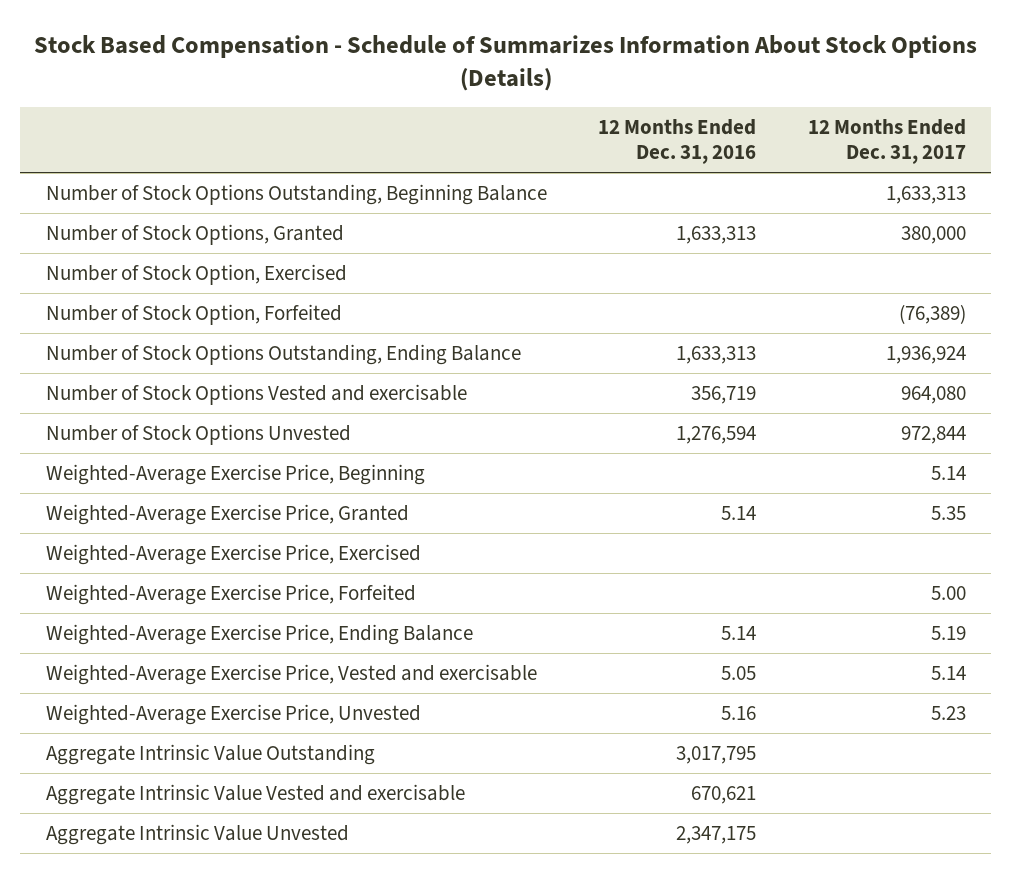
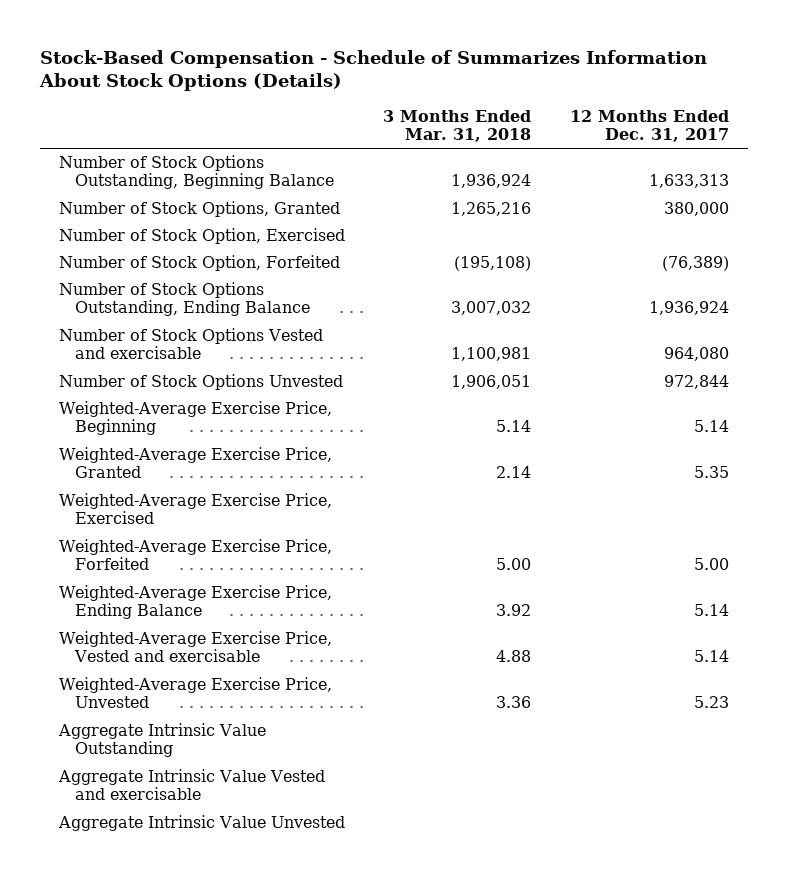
[33,35,977,91] Stock Based Compensation - Schedule of Summarizes Information About Stock Options (Details) -> [38,49,707,92] Stock-Based Compensation - Schedule of Summarizes Information About Stock Options (Details)
[598,118,757,165] 12 Months Ended Dec. 31, 2016 -> none
none -> [383,110,532,143] 3 Months Ended Mar. 31, 2018
[930,625,966,640] 5.19 -> [693,604,729,617] 5.14

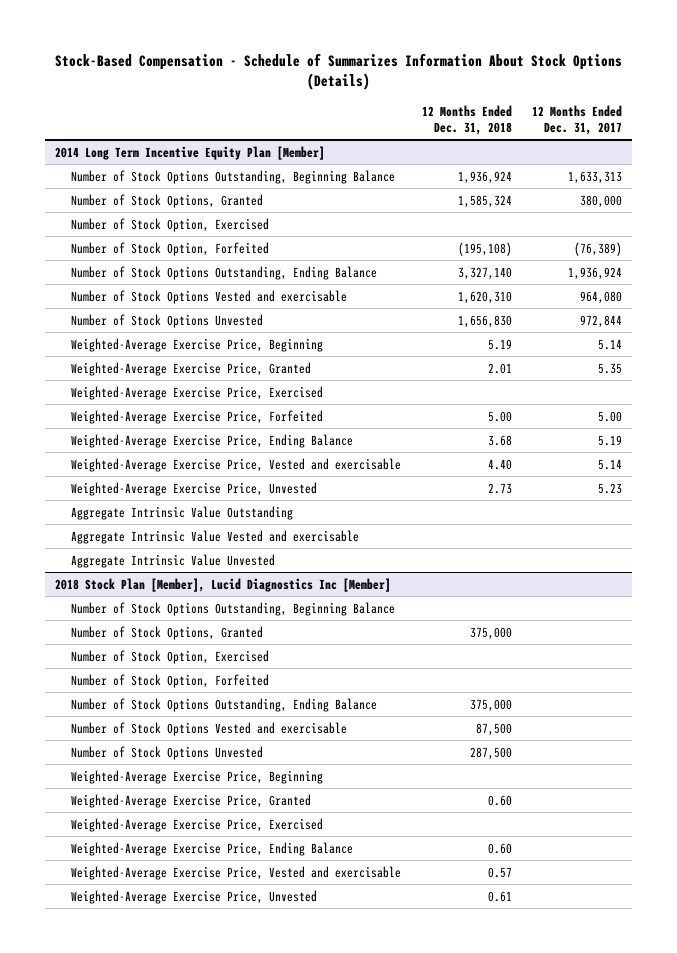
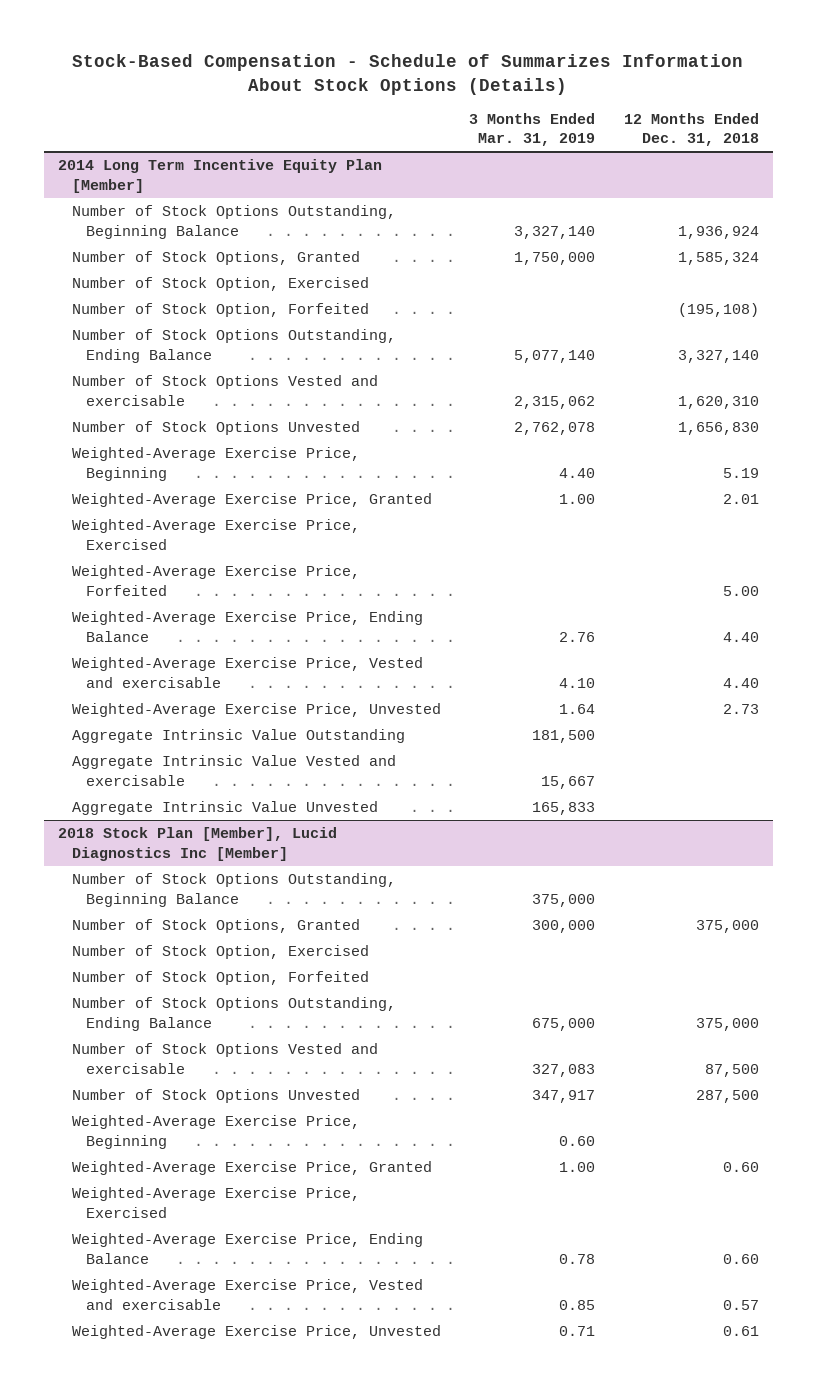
[532,104,623,135] 12 Months Ended Dec. 31, 2017 -> none
none -> [469,112,596,147] 3 Months Ended Mar. 31, 2019
[487,434,512,446] 3.68 -> [722,631,759,642] 4.40

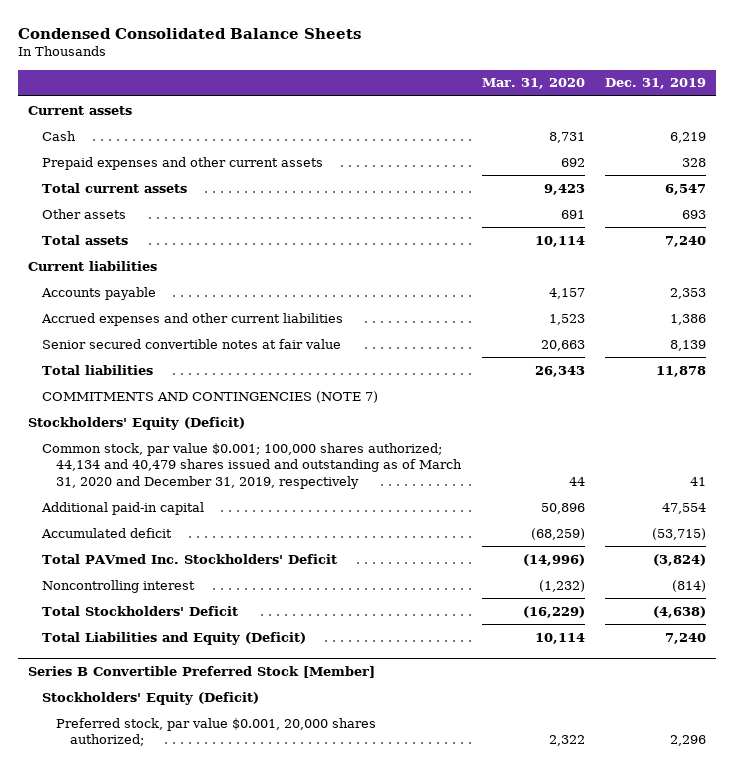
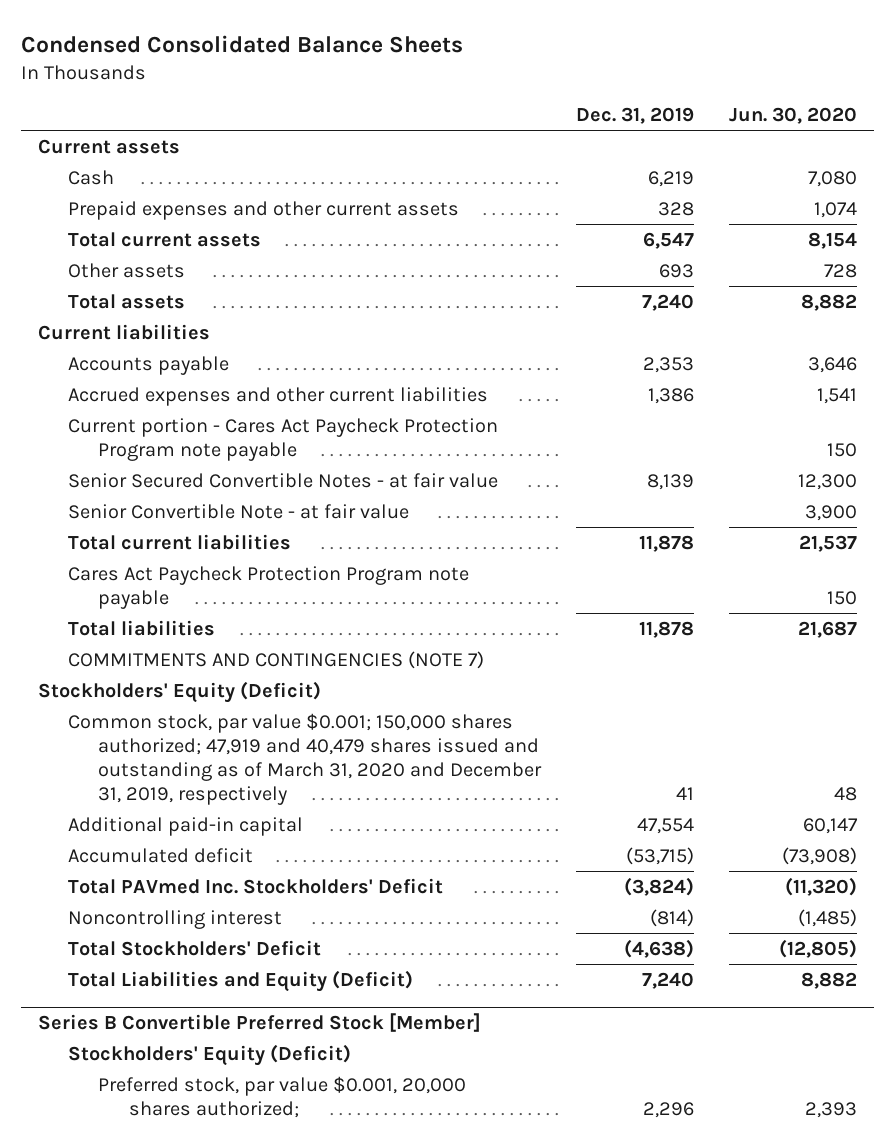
[481,78,585,90] Mar. 31, 2020 -> none
none -> [729,107,858,125] Jun. 30, 2020
none -> [68,417,499,461] Current portion - Cares Act Paycheck Protection Program note payable
[42,338,342,349] Senior secured convertible notes at fair value -> [68,472,499,488] Senior Secured Convertible Notes - at fair value
none -> [68,503,410,519] Senior Convertible Note - at fair value
none -> [68,533,292,550] Total current liabilities
none -> [68,565,470,609] Cares Act Paycheck Protection Program note payable
[42,442,463,489] Common stock, par value $0.001; 100,000 shares authorized; 44,134 and 40,479 shares issued and outstanding as of March 31, 2020 and December 31, 2019, respectively -> [68,712,543,806] Common stock, par value $0.001; 150,000 shares authorized; 47,919 and 40,479 shares issued and outstanding as of March 31, 2020 and December 31, 2019, respectively

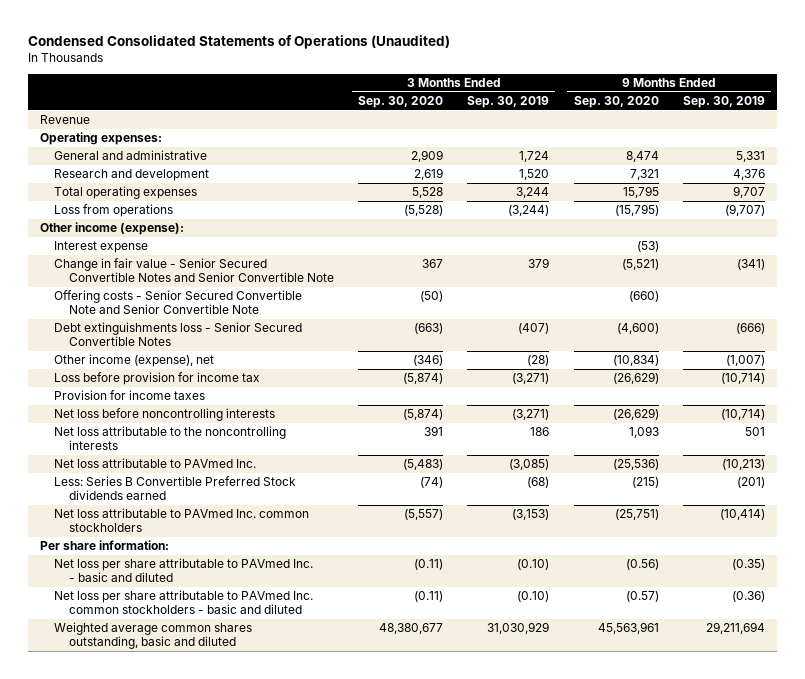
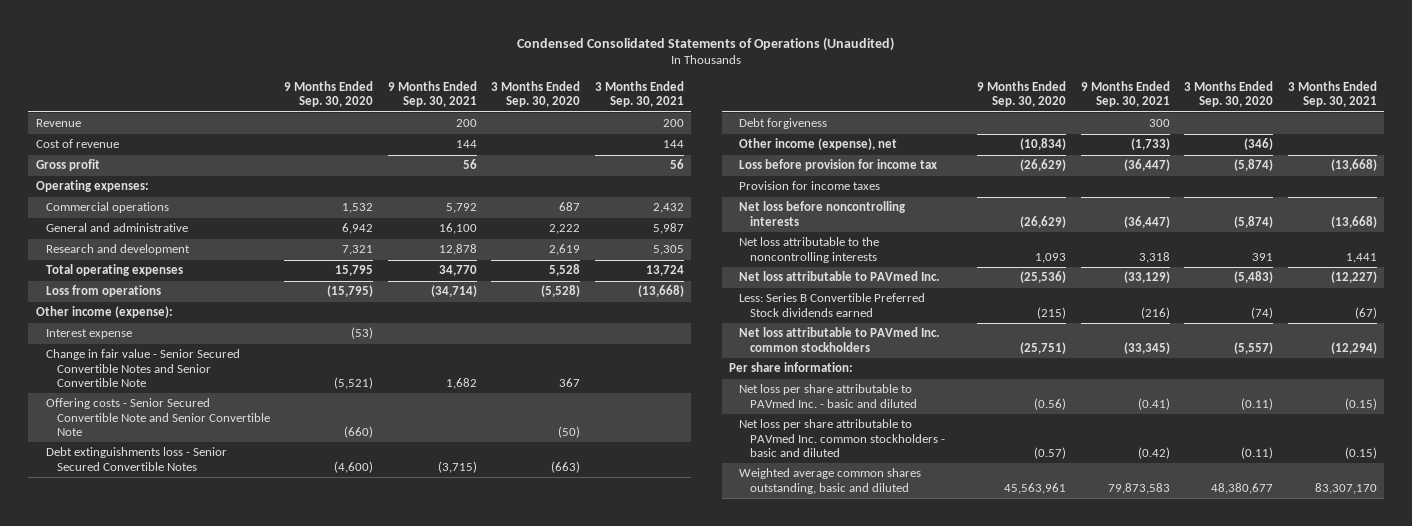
[467,96,550,109] Sep. 30, 2019 -> none
[682,96,765,109] Sep. 30, 2019 -> none
none -> [387,80,477,108] 9 Months Ended Sep. 30, 2021
none -> [594,80,684,108] 3 Months Ended Sep. 30, 2021
none -> [35,139,119,149] Cost of revenue
none -> [35,159,100,172] Gross profit
none -> [46,202,170,214] Commercial operations
[410,150,443,163] 2,909 -> [549,224,581,235] 2,222
[625,151,659,163] 8,474 -> [342,223,374,235] 6,942
none -> [739,118,828,130] Debt forgiveness

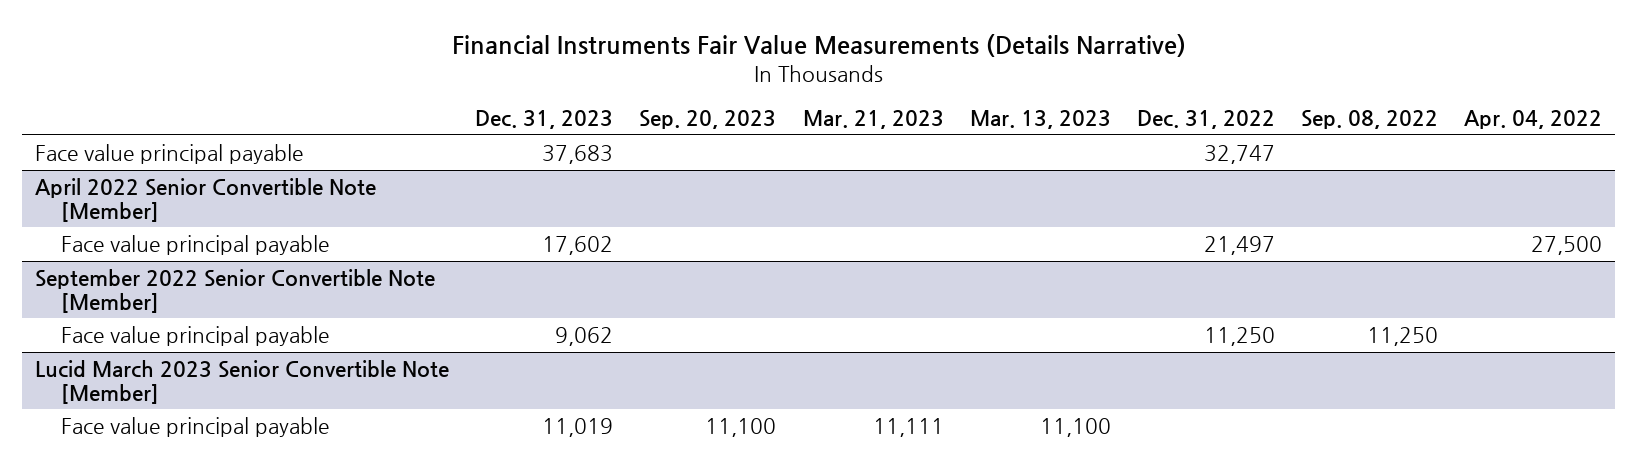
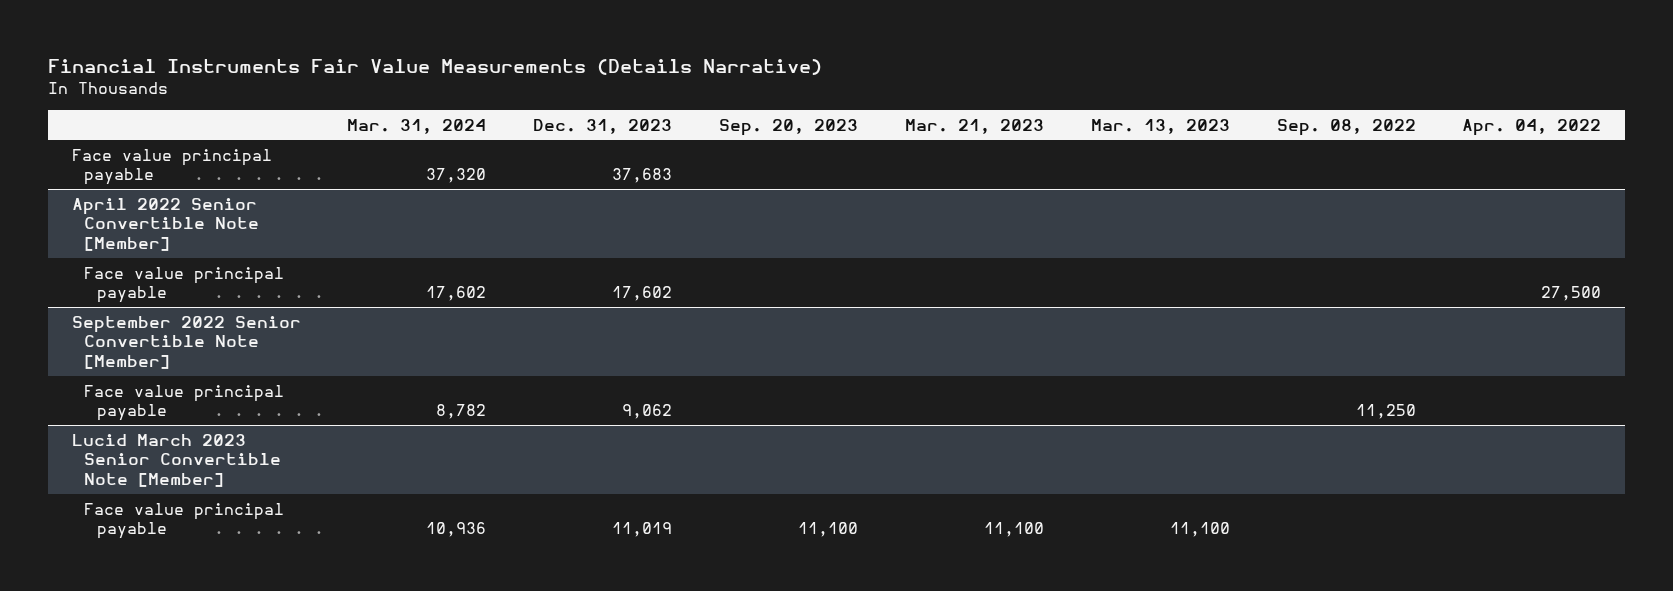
[1136,109,1275,129] Dec. 31, 2022 -> none
none -> [347,118,487,134] Mar. 31, 2024
[872,417,944,437] 11,111 -> [983,522,1044,538] 11,100

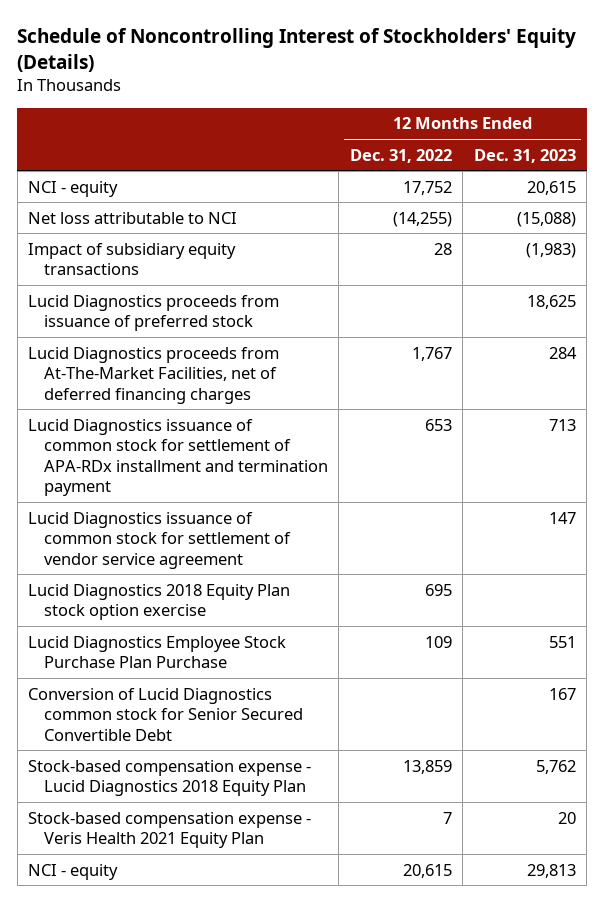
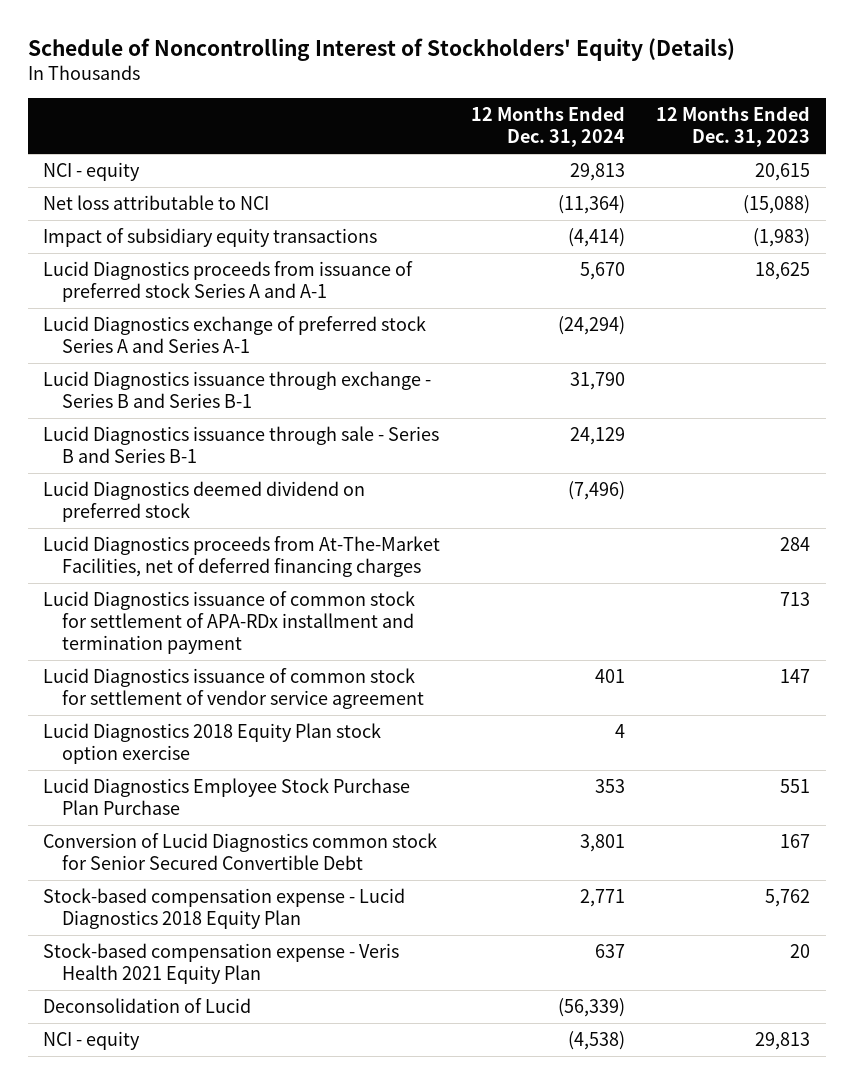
[349,148,452,163] Dec. 31, 2022 -> none
none -> [471,106,626,148] 12 Months Ended Dec. 31, 2024
[28,294,280,332] Lucid Diagnostics proceeds from issuance of preferred stock -> [43,260,414,303] Lucid Diagnostics proceeds from issuance of preferred stock Series A and A-1
none -> [43,315,427,354] Lucid Diagnostics exchange of preferred stock Series A and Series A-1
none -> [43,370,432,409] Lucid Diagnostics issuance through exchange - Series B and Series B-1
none -> [43,425,440,464] Lucid Diagnostics issuance through sale - Series B and Series B-1
none -> [43,480,366,523] Lucid Diagnostics deemed dividend on preferred stock
none -> [43,997,252,1013] Deconsolidation of Lucid

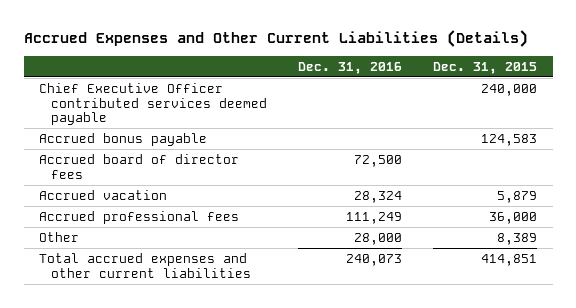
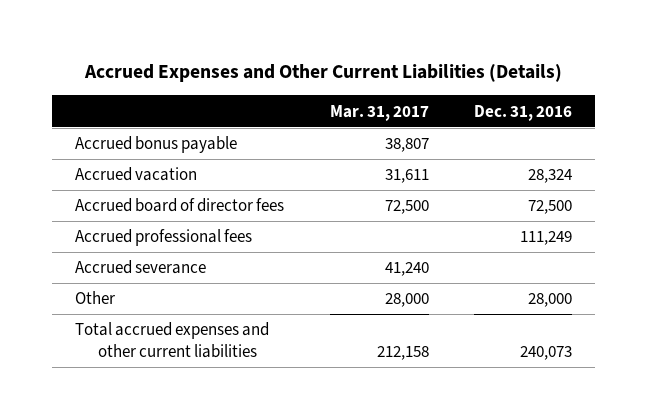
[433,61,538,74] Dec. 31, 2015 -> none
none -> [329,104,429,121] Mar. 31, 2017
[39,82,267,126] Chief Executive Officer contributed services deemed payable -> none
[39,153,240,179] Accrued board of director fees -> [75,198,285,213] Accrued board of director fees
none -> [75,260,207,275] Accrued severance

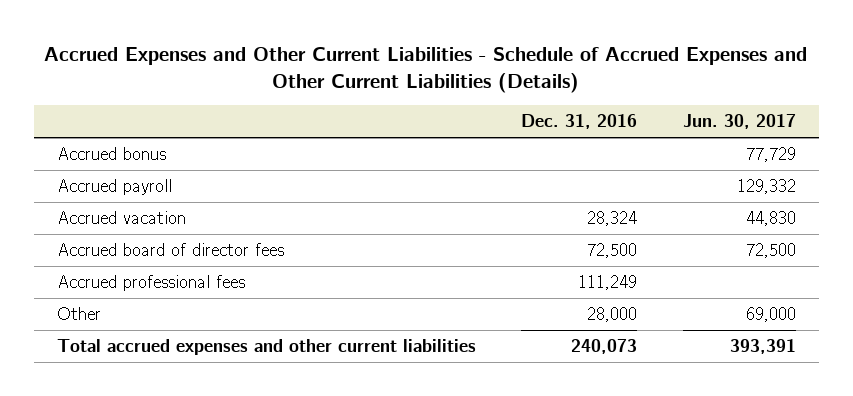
[83,64,562,83] Accrued Expenses and Other Current Liabilities (Details) -> [44,47,808,94] Accrued Expenses and Other Current Liabilities - Schedule of Accrued Expenses and Other Current Liabilities (Details)
[329,104,429,121] Mar. 31, 2017 -> none
none -> [682,114,796,130] Jun. 30, 2017
[75,136,238,154] Accrued bonus payable -> [57,146,167,160] Accrued bonus
none -> [57,178,173,195] Accrued payroll
[75,260,207,275] Accrued severance -> none

